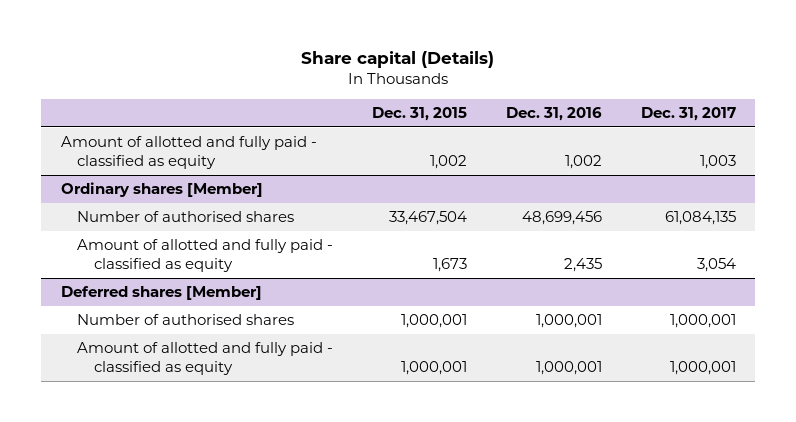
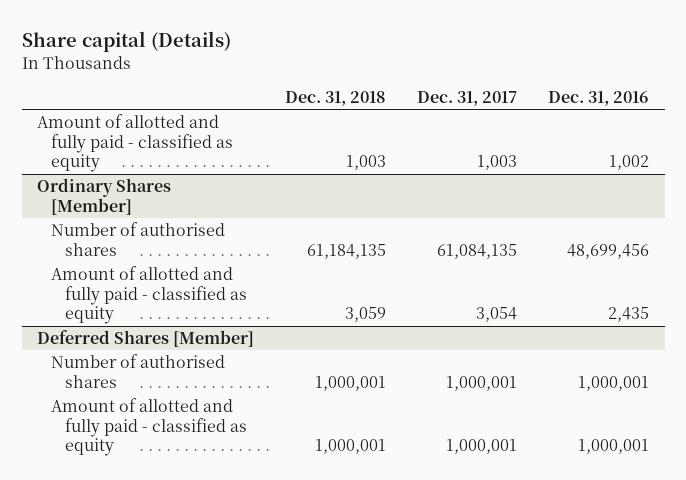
[372,107,468,122] Dec. 31, 2015 -> none
none -> [285,91,387,107] Dec. 31, 2018
[60,182,263,198] Ordinary shares [Member] -> [37,178,172,215] Ordinary Shares [Member]
[60,286,262,301] Deferred shares [Member] -> [37,330,255,348] Deferred Shares [Member]

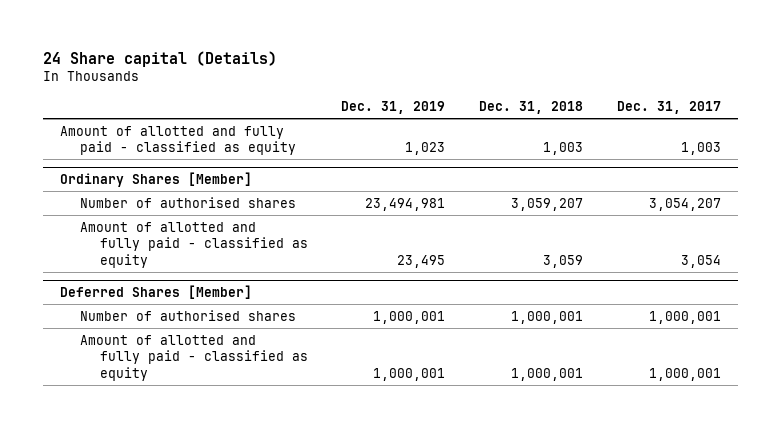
[21,30,231,52] Share capital (Details) -> [43,50,278,67] 24 Share capital (Details)
[548,91,650,107] Dec. 31, 2016 -> none
none -> [341,101,446,115] Dec. 31, 2019
[307,243,387,259] 61,184,135 -> [511,197,584,211] 3,059,207
[437,243,518,259] 61,084,135 -> [649,197,722,211] 3,054,207

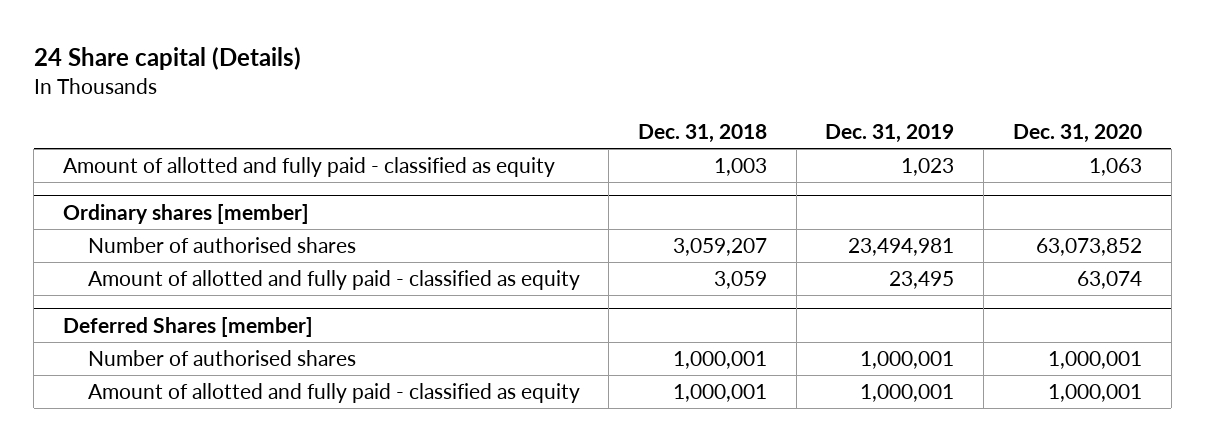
[617,101,722,115] Dec. 31, 2017 -> none
none -> [1012,124,1142,144] Dec. 31, 2020
[59,171,252,187] Ordinary Shares [Member] -> [63,203,310,224] Ordinary shares [member]
[59,284,252,299] Deferred Shares [Member] -> [63,316,314,337] Deferred Shares [member]

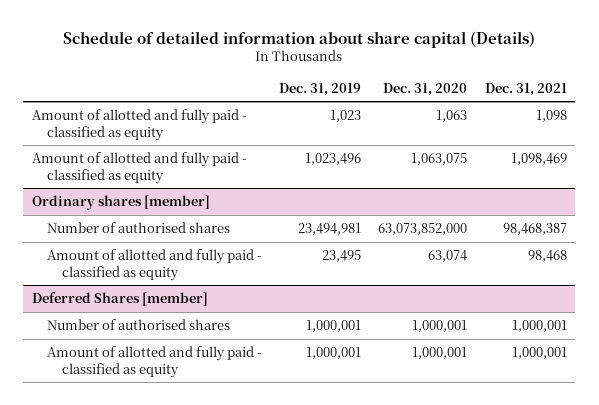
[33,47,301,71] 24 Share capital (Details) -> [63,30,536,48] Schedule of detailed information about share capital (Details)
[638,124,768,144] Dec. 31, 2018 -> none
none -> [484,82,567,96] Dec. 31, 2021
none -> [31,152,247,184] Amount of allotted and fully paid - classified as equity
[1035,238,1142,257] 63,073,852 -> [378,223,468,236] 63,073,852,000

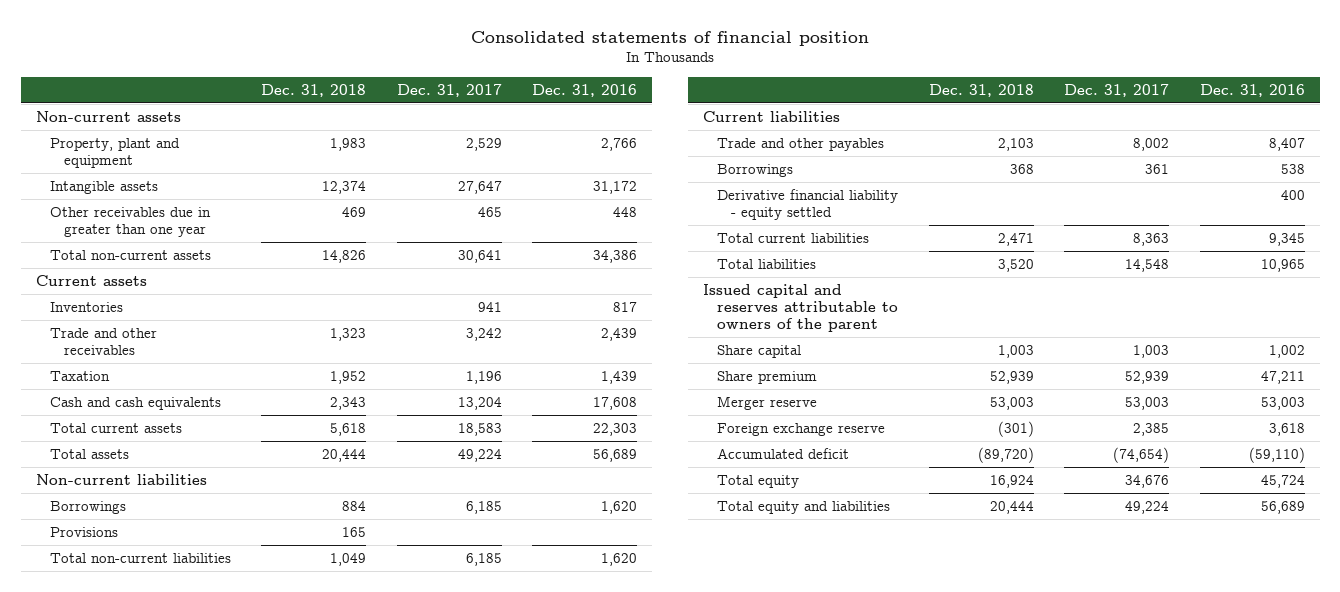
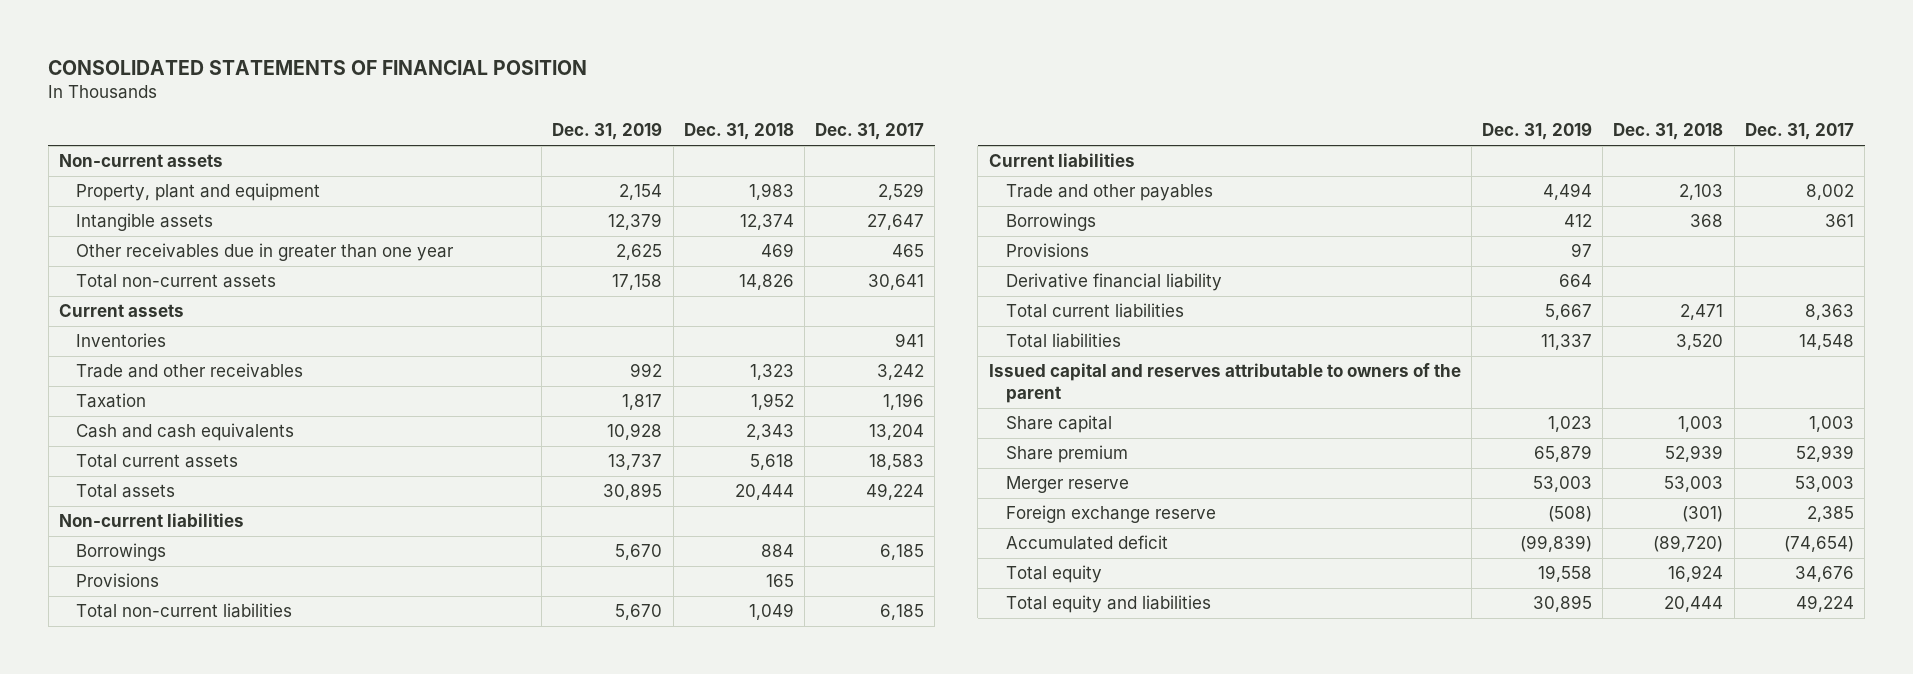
[471,30,870,46] Consolidated statements of financial position -> [48,59,588,75] CONSOLIDATED STATEMENTS OF FINANCIAL POSITION
[532,83,638,97] Dec. 31, 2016 -> none
none -> [552,122,663,141] Dec. 31, 2019
none -> [1005,243,1089,258] Provisions
[717,189,899,221] Derivative financial liability - equity settled -> [1005,273,1222,292] Derivative financial liability

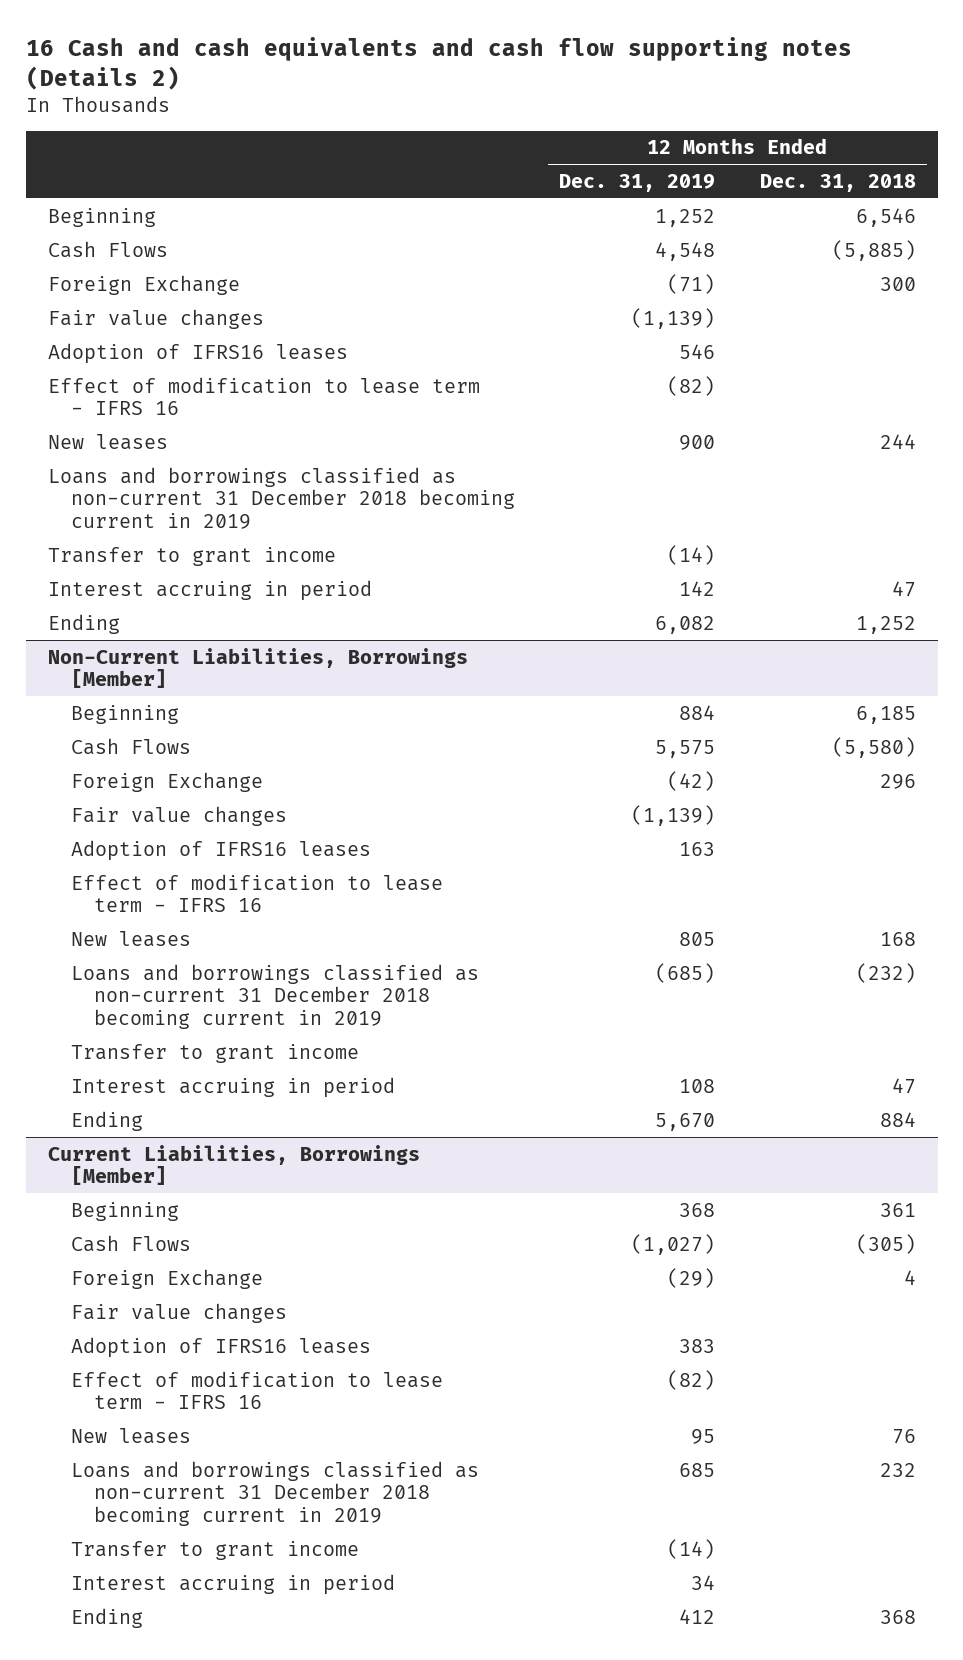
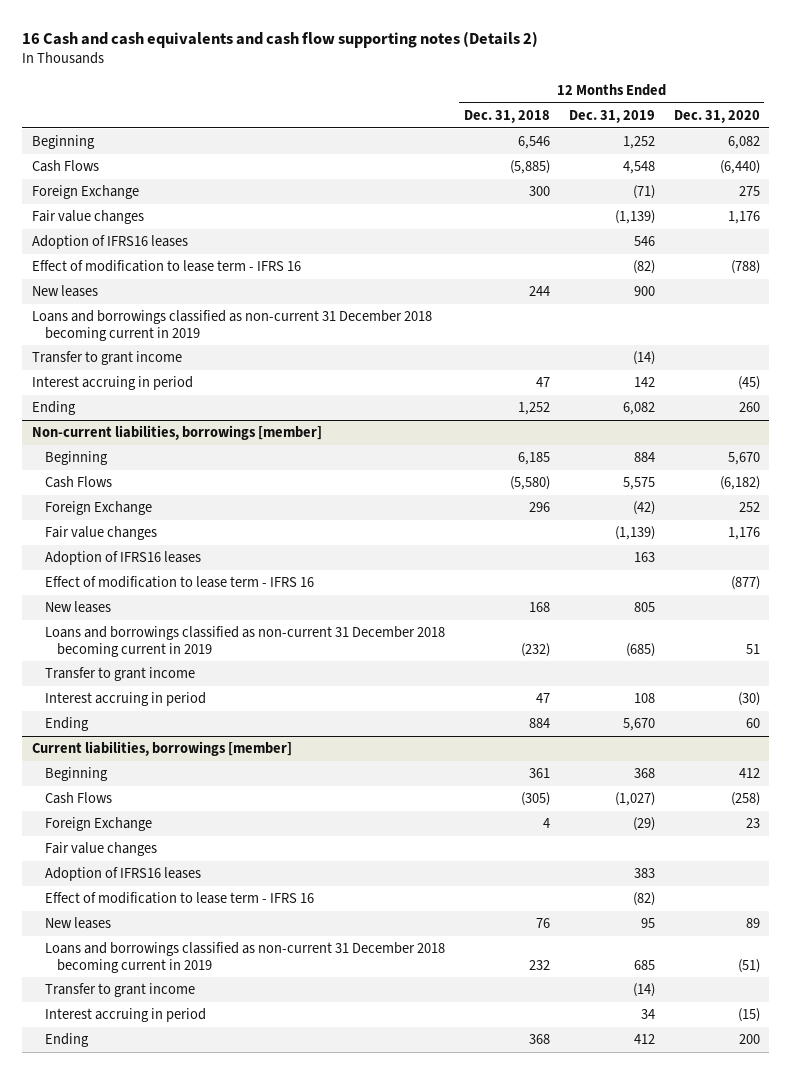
none -> [673,109,760,123] Dec. 31, 2020
[47,647,468,689] Non-Current Liabilities, Borrowings [Member] -> [31,425,322,441] Non-current liabilities, borrowings [member]
[47,1144,420,1186] Current Liabilities, Borrowings [Member] -> [31,741,292,757] Current liabilities, borrowings [member]

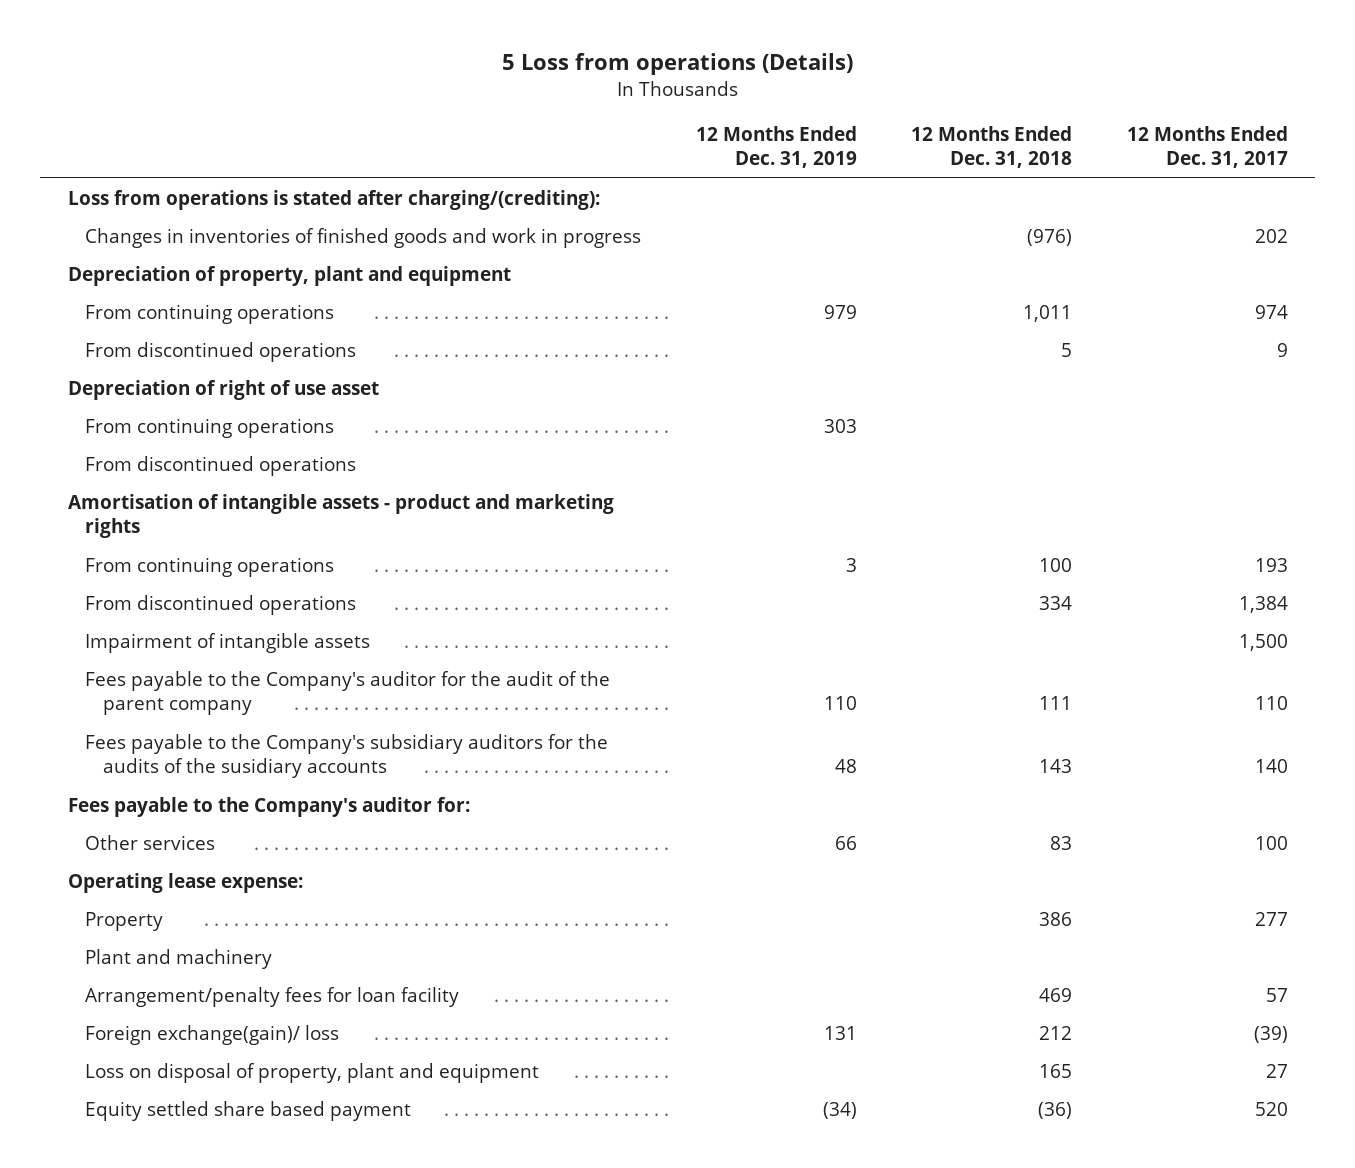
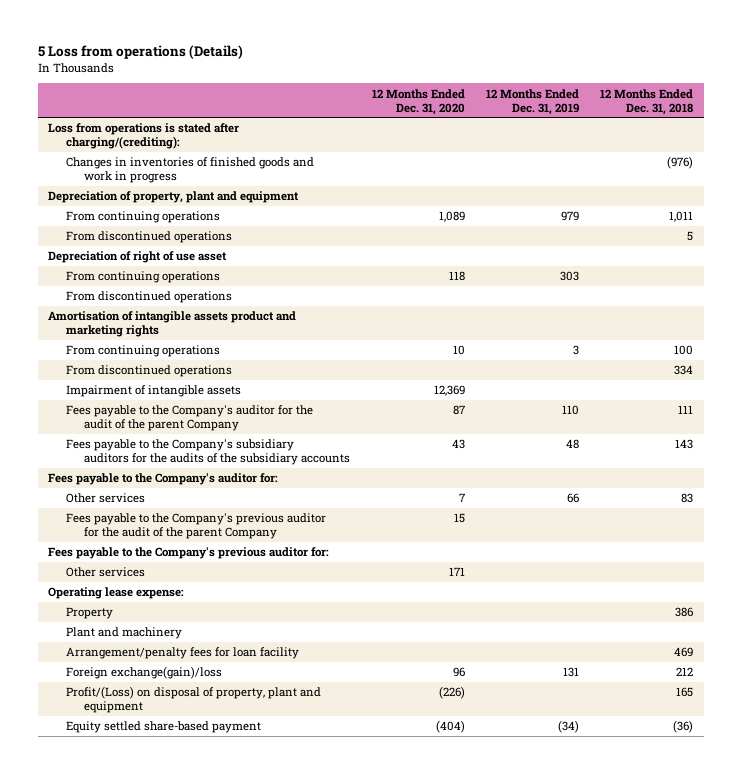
[1126,126,1288,169] 12 Months Ended Dec. 31, 2017 -> none
none -> [371,88,465,115] 12 Months Ended Dec. 31, 2020
[67,494,614,539] Amortisation of intangible assets - product and marketing rights -> [48,311,297,338] Amortisation of intangible assets product and marketing rights
[85,671,611,716] Fees payable to the Company's auditor for the audit of the parent company -> [66,405,314,432] Fees payable to the Company's auditor for the audit of the parent Company
[85,734,609,779] Fees payable to the Company's subsidiary auditors for the audits of the susidiary accounts -> [66,439,351,466] Fees payable to the Company's subsidiary auditors for the audits of the subsidiary accounts
none -> [66,513,327,540] Fees payable to the Company's previous auditor for the audit of the parent Company
none -> [48,547,330,560] Fees payable to the Company's previous auditor for:
none -> [66,567,146,578] Other services
[85,1025,340,1046] Foreign exchange(gain)/ loss -> [66,666,223,680] Foreign exchange(gain)/loss
[85,1063,540,1084] Loss on disposal of property, plant and equipment -> [66,686,322,714] Profit/(Loss) on disposal of property, plant and equipment
[85,1101,412,1122] Equity settled share based payment -> [66,721,262,734] Equity settled share-based payment

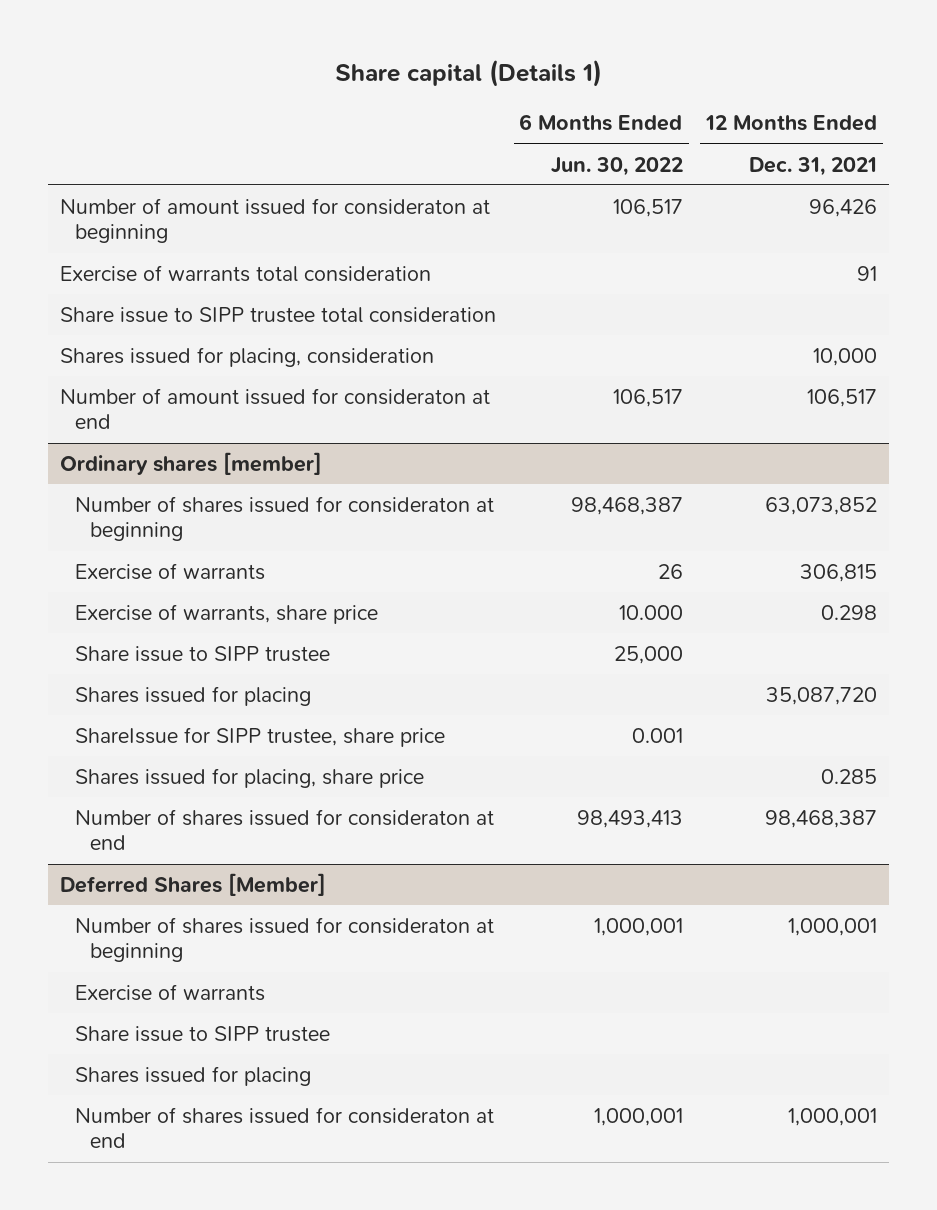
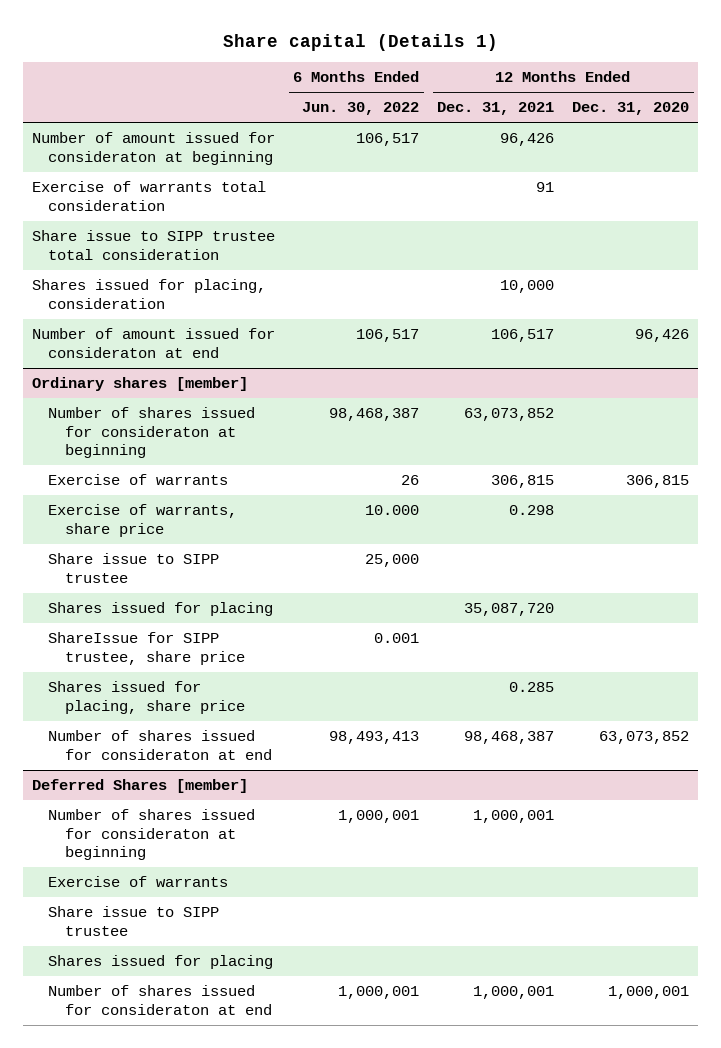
none -> [572,102,690,116] Dec. 31, 2020
[60,872,327,896] Deferred Shares [Member] -> [32,779,249,794] Deferred Shares [member]

